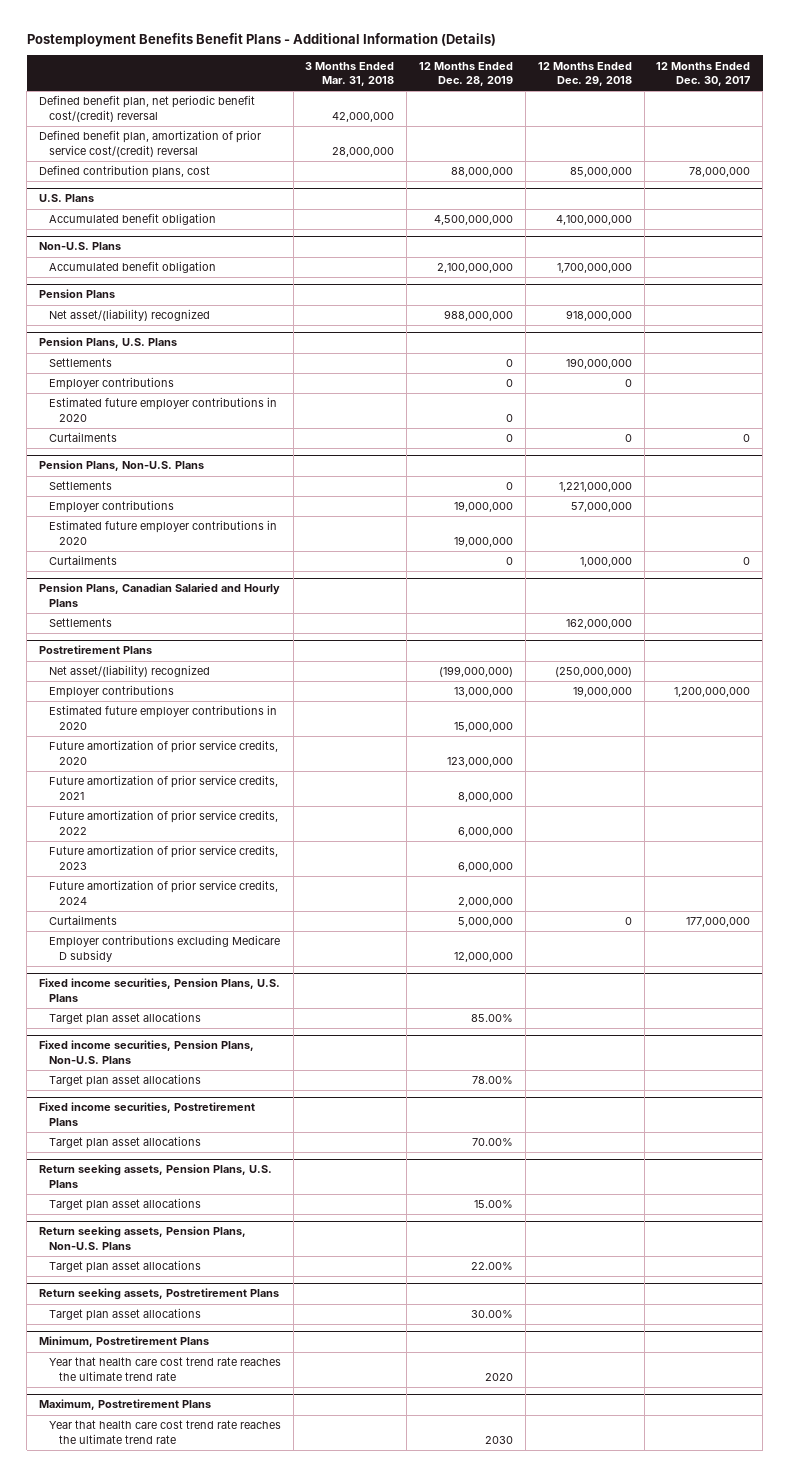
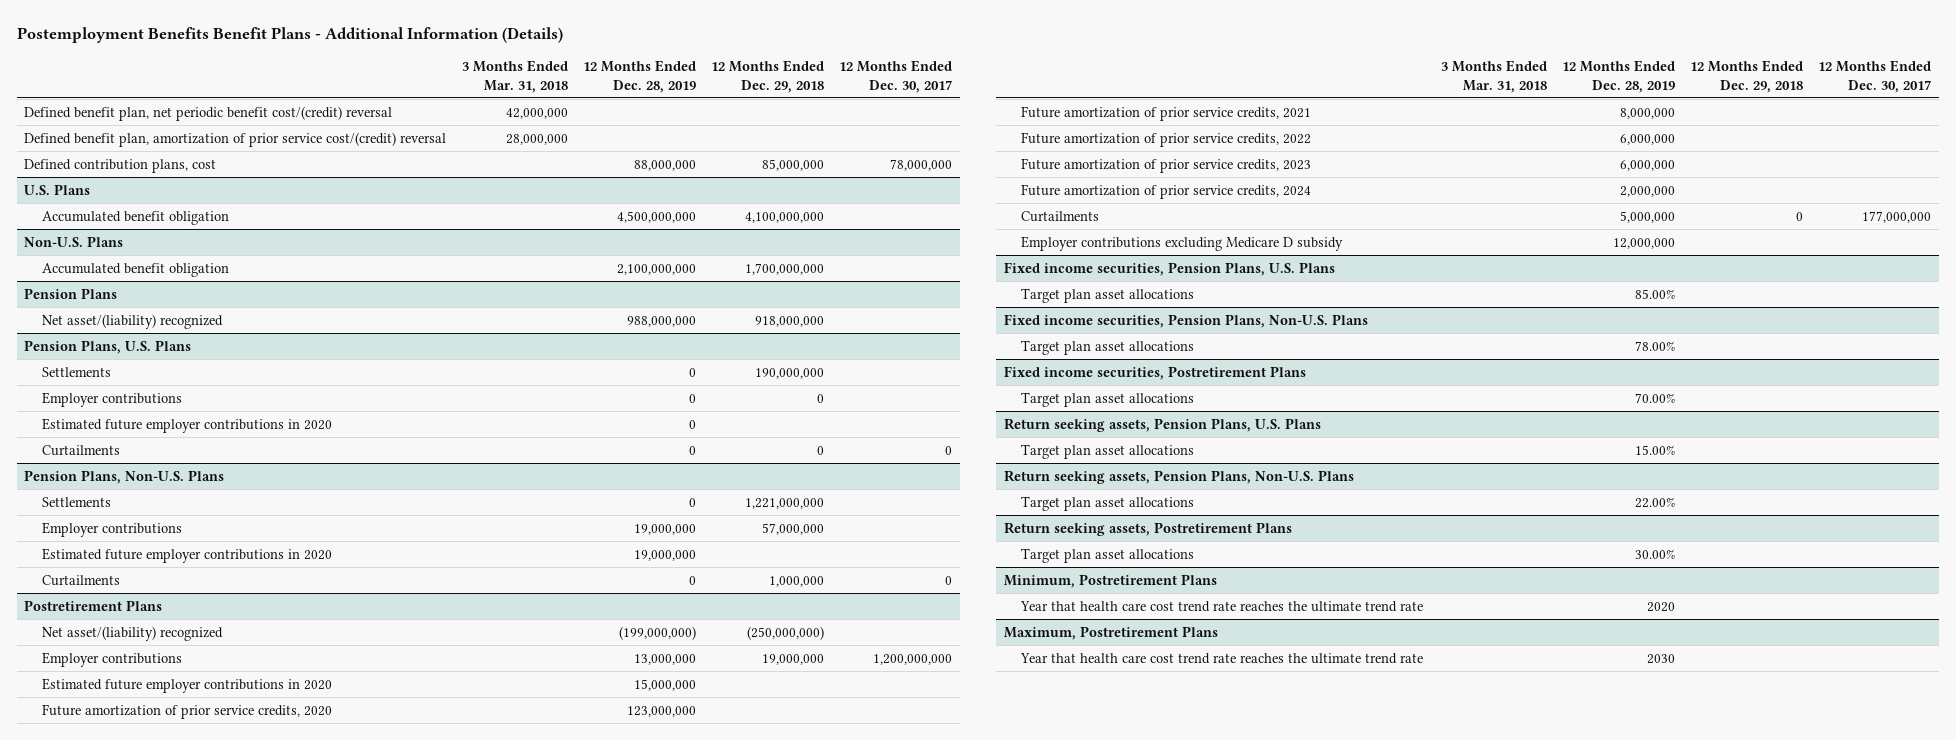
[39,583,281,607] Pension Plans, Canadian Salaried and Hourly Plans -> none
[48,618,112,628] Settlements -> none

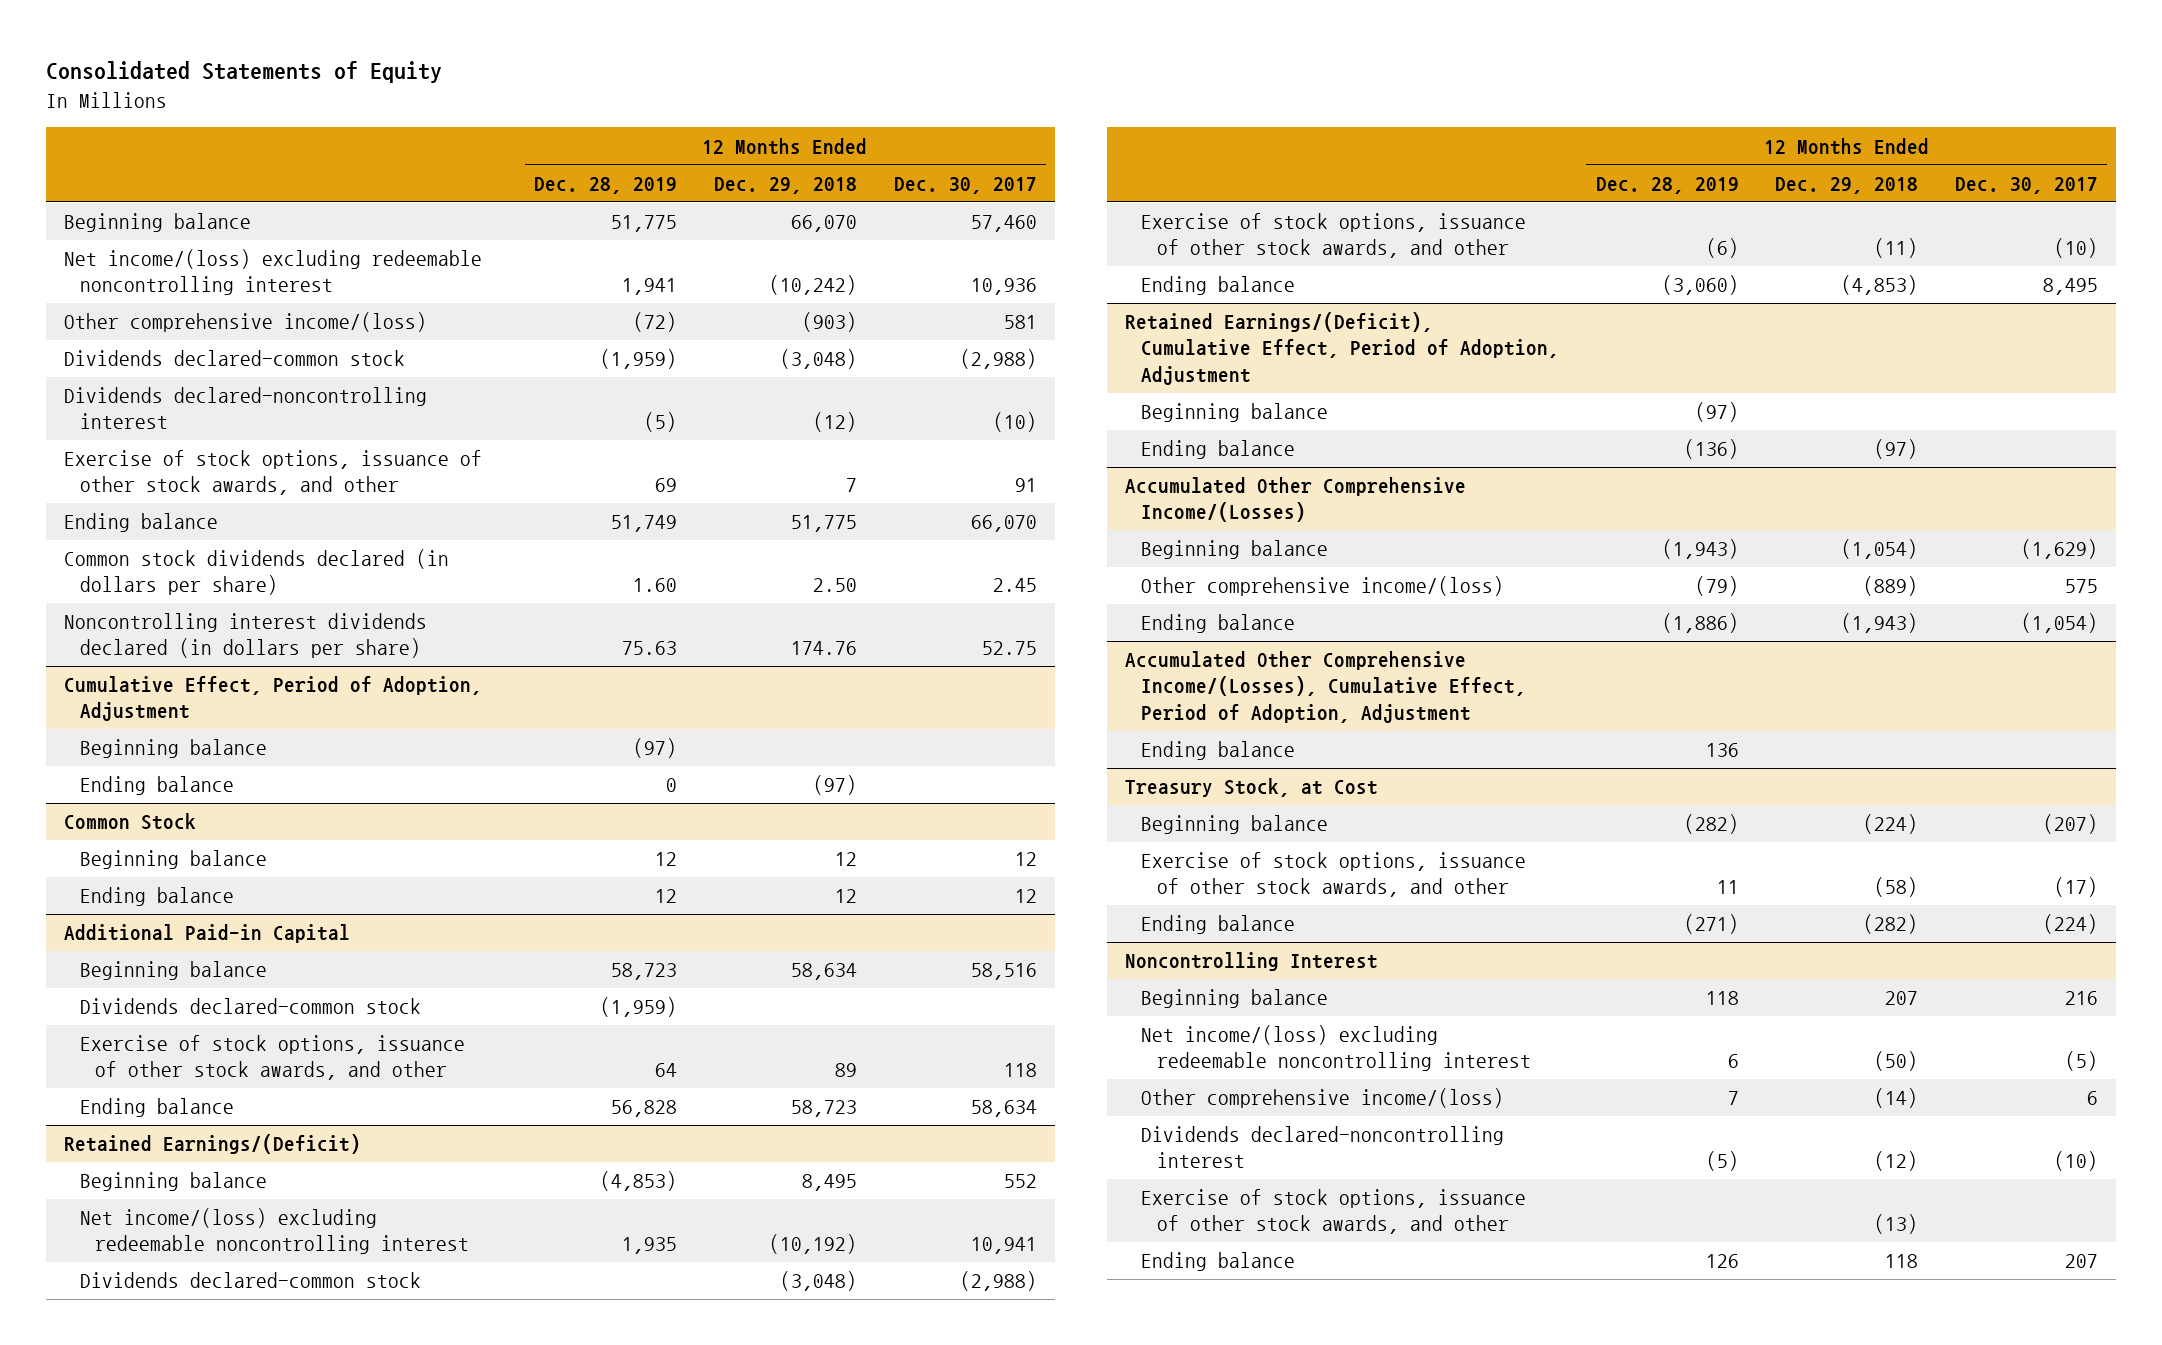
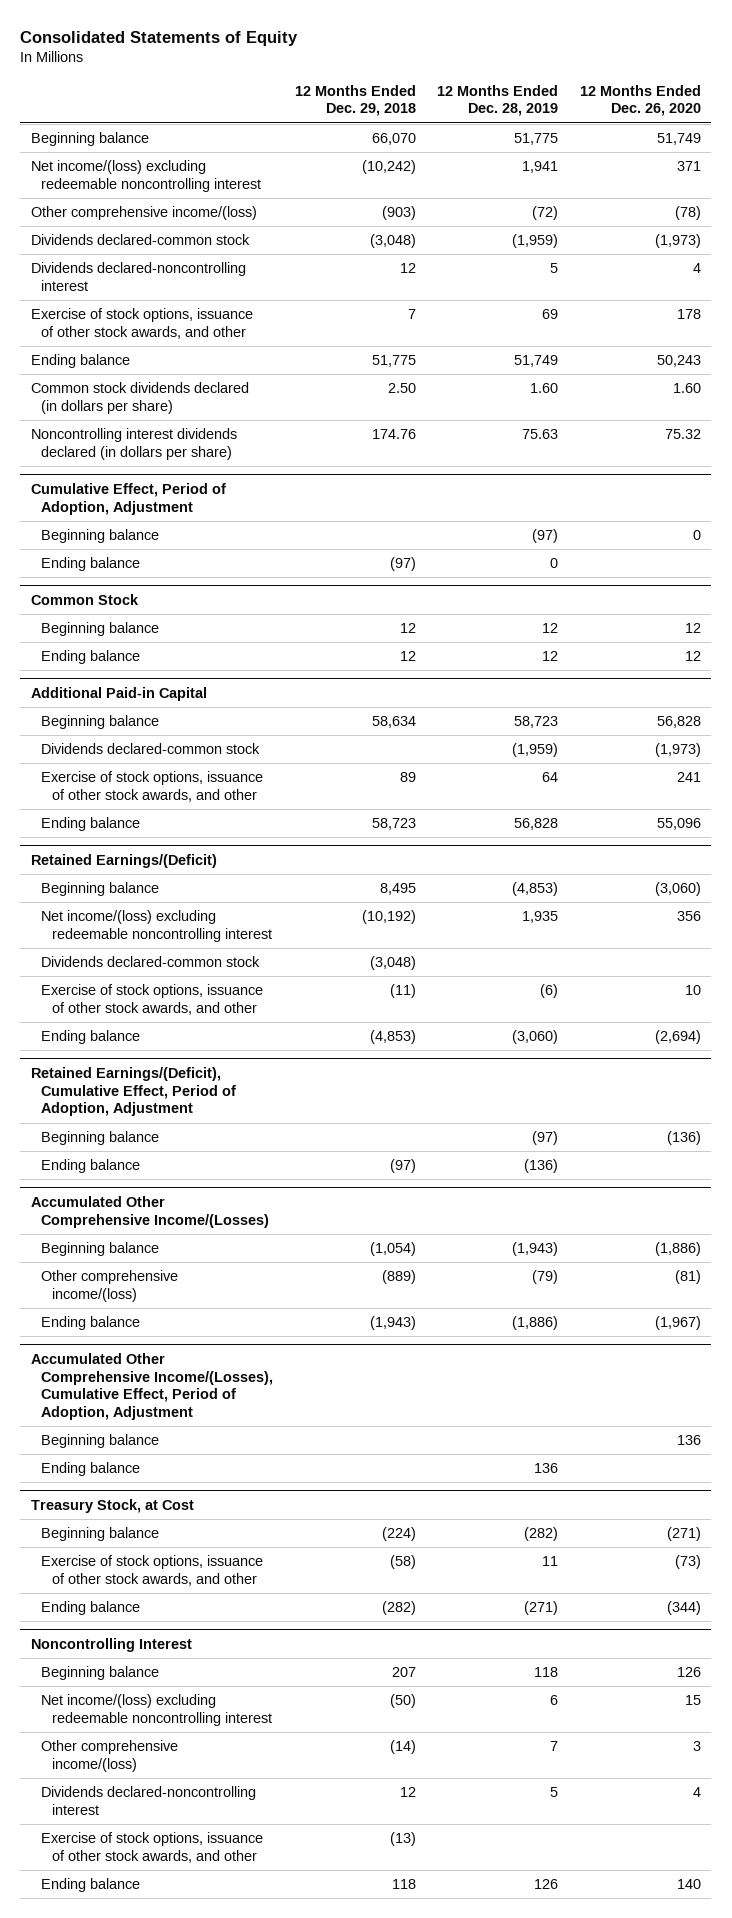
[893,176,1037,194] Dec. 30, 2017 -> none
none -> [579,84,701,117] 12 Months Ended Dec. 26, 2020
[644,412,678,433] (5) -> [550,263,559,274] 5
[812,412,857,433] (12) -> [399,263,416,274] 12
none -> [41,1434,160,1449] Beginning balance
[1705,1151,1739,1172] (5) -> [550,1787,559,1798] 5
[1874,1151,1919,1172] (12) -> [399,1787,416,1798] 12

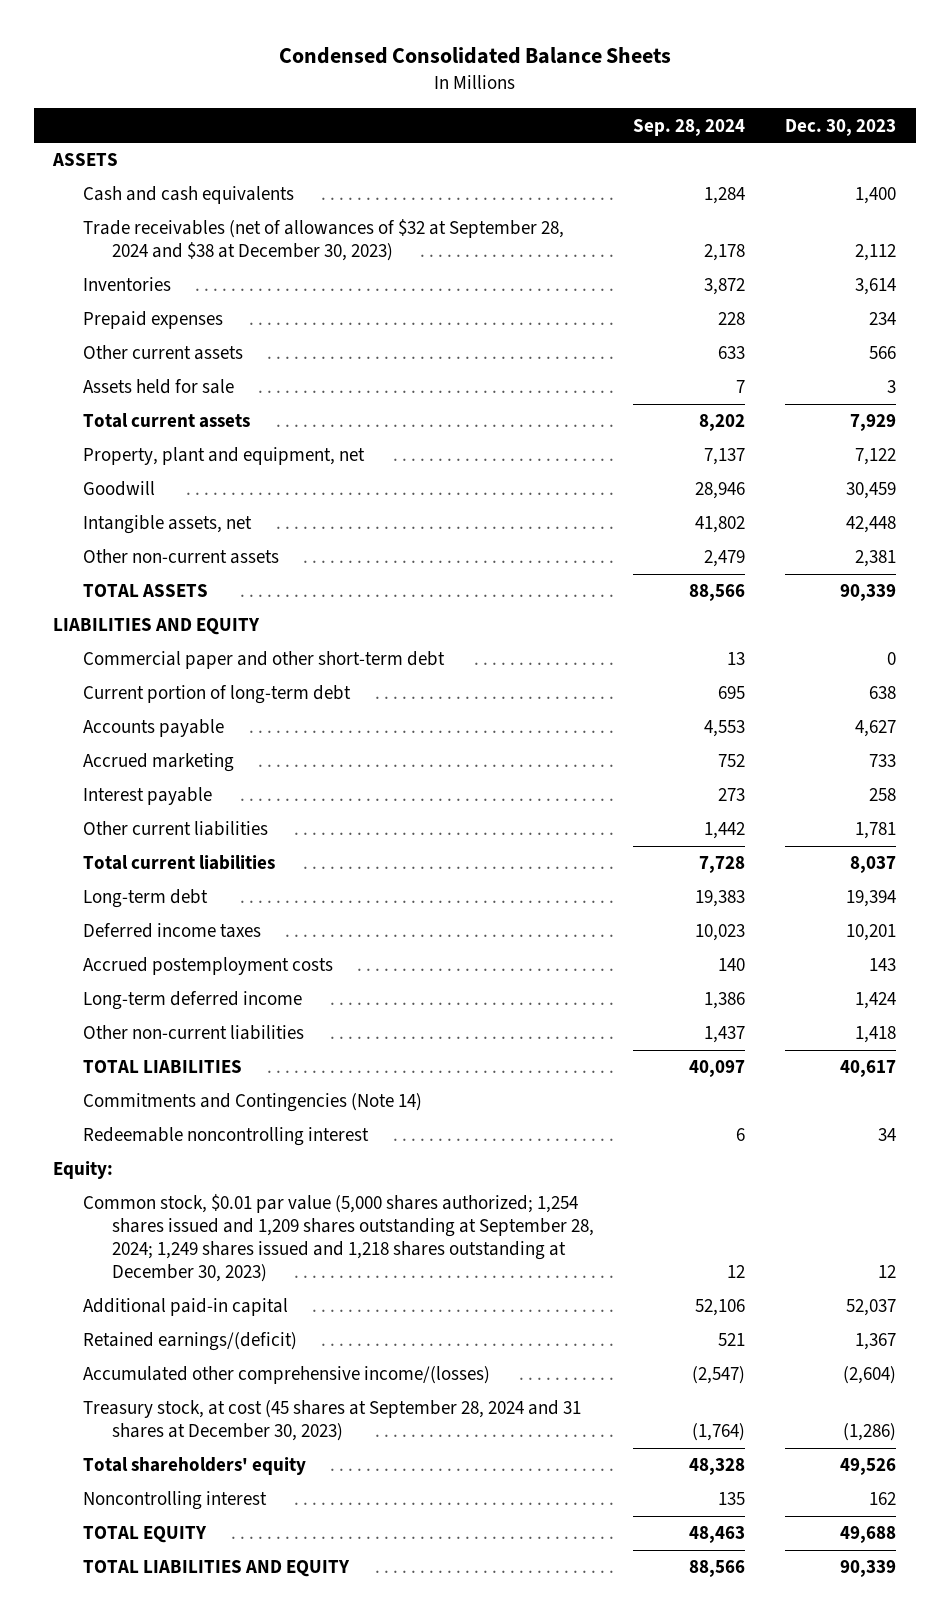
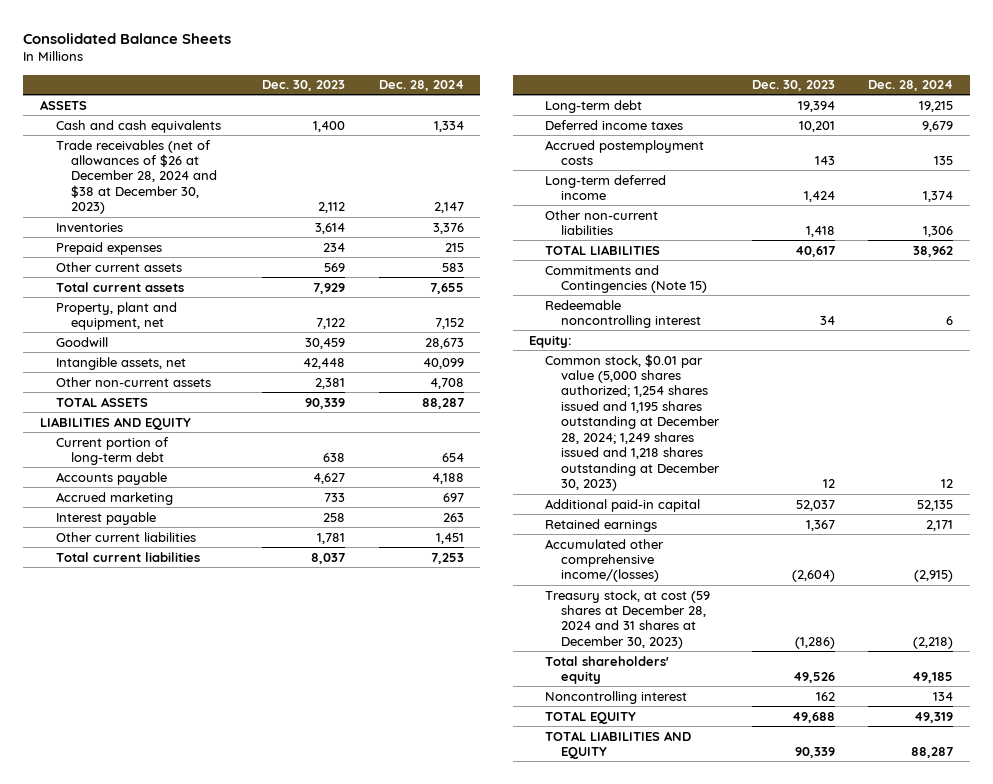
[278,47,671,65] Condensed Consolidated Balance Sheets -> [23,32,232,44] Consolidated Balance Sheets
[633,118,746,136] Sep. 28, 2024 -> none
none -> [378,80,464,92] Dec. 28, 2024
[82,219,564,262] Trade receivables (net of allowances of $32 at September 28, 2024 and $38 at December 30, 2023) -> [55,139,218,215] Trade receivables (net of allowances of $26 at December 28, 2024 and $38 at December 30, 2023)
[82,379,234,395] Assets held for sale -> none
[868,346,896,360] 566 -> [324,262,346,272] 569
[82,651,445,670] Commercial paper and other short-term debt -> none
[82,1093,422,1113] Commitments and Contingencies (Note 14) -> [545,264,708,294] Commitments and Contingencies (Note 15)
[82,1194,594,1283] Common stock, $0.01 par value (5,000 shares authorized; 1,254 shares issued and 1,209 shares outstanding at September 28, 2024; 1,249 shares issued and 1,218 shares outstanding at December 30, 2023) -> [545,353,721,492] Common stock, $0.01 par value (5,000 shares authorized; 1,254 shares issued and 1,195 shares outstanding at December 28, 2024; 1,249 shares issued and 1,218 shares outstanding at December 30, 2023)
[82,1332,297,1352] Retained earnings/(deficit) -> [545,518,658,532] Retained earnings
[82,1400,581,1442] Treasury stock, at cost (45 shares at September 28, 2024 and 31 shares at December 30, 2023) -> [545,589,711,649] Treasury stock, at cost (59 shares at December 28, 2024 and 31 shares at December 30, 2023)

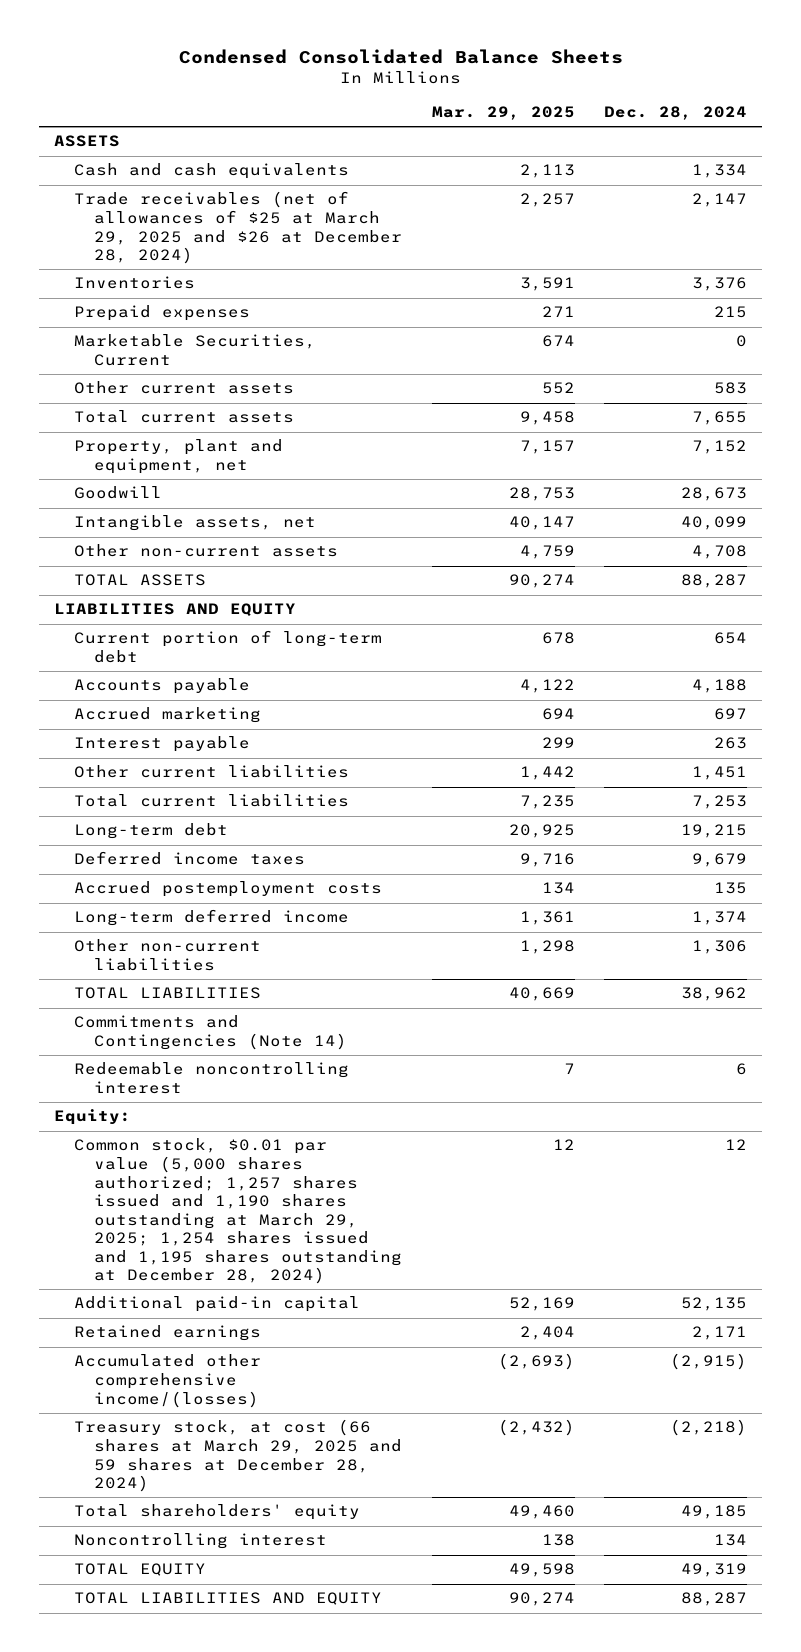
[23,32,232,44] Consolidated Balance Sheets -> [178,48,623,64] Condensed Consolidated Balance Sheets
[262,80,346,92] Dec. 30, 2023 -> none
none -> [431,106,575,121] Mar. 29, 2025
[55,139,218,215] Trade receivables (net of allowances of $26 at December 28, 2024 and $38 at December 30, 2023) -> [74,191,403,265] Trade receivables (net of allowances of $25 at March 29, 2025 and $26 at December 28, 2024)
none -> [74,334,317,367] Marketable Securities, Current
[545,264,708,294] Commitments and Contingencies (Note 15) -> [74,1015,348,1051] Commitments and Contingencies (Note 14)
[545,353,721,492] Common stock, $0.01 par value (5,000 shares authorized; 1,254 shares issued and 1,195 shares outstanding at December 28, 2024; 1,249 shares issued and 1,218 shares outstanding at December 30, 2023) -> [74,1138,403,1285] Common stock, $0.01 par value (5,000 shares authorized; 1,257 shares issued and 1,190 shares outstanding at March 29, 2025; 1,254 shares issued and 1,195 shares outstanding at December 28, 2024)
[545,589,711,649] Treasury stock, at cost (59 shares at December 28, 2024 and 31 shares at December 30, 2023) -> [74,1419,403,1493] Treasury stock, at cost (66 shares at March 29, 2025 and 59 shares at December 28, 2024)

